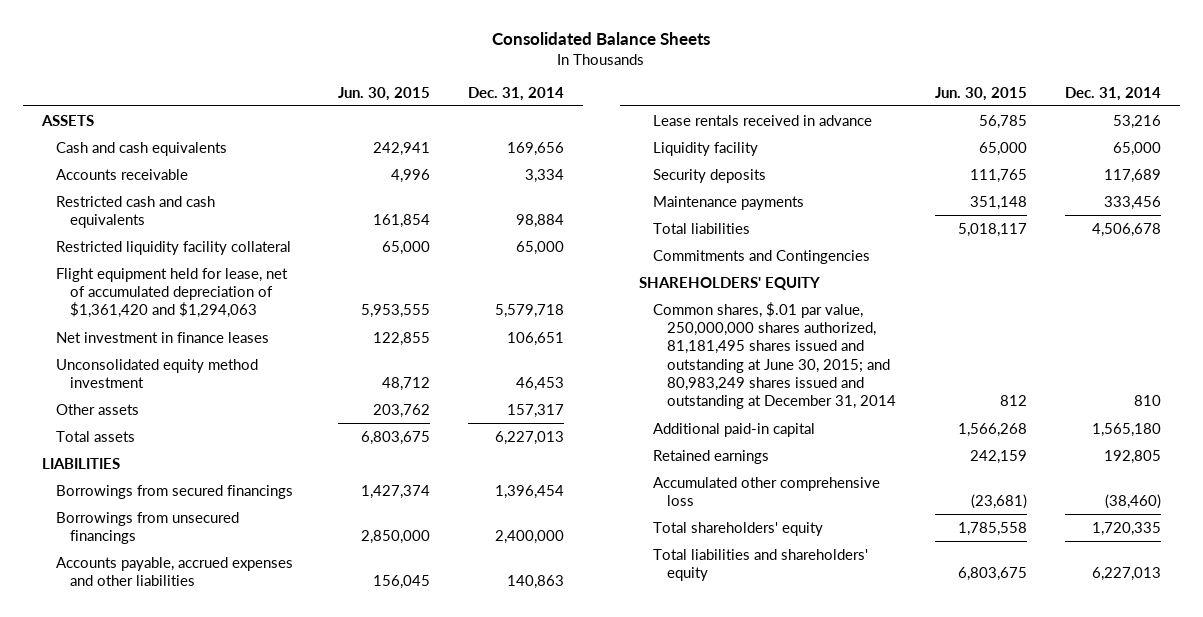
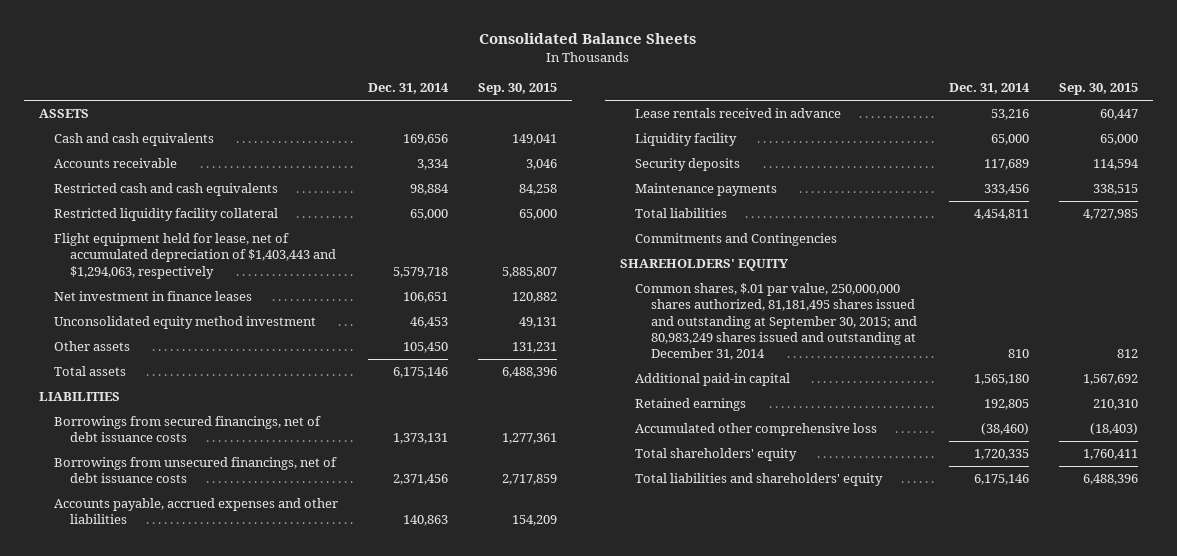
[337,86,430,101] Jun. 30, 2015 -> none
none -> [478,83,558,96] Sep. 30, 2015
[56,267,289,319] Flight equipment held for lease, net of accumulated depreciation of $1,361,420 and $1,294,063 -> [54,233,336,279] Flight equipment held for lease, net of accumulated depreciation of $1,403,443 and $1,294,063, respectively
[507,403,565,418] 157,317 -> [403,342,449,354] 105,450
[495,430,565,445] 6,227,013 -> [393,367,449,379] 6,175,146
[56,484,294,499] Borrowings from secured financings -> [54,416,322,443] Borrowings from secured financings, net of debt issuance costs
[495,484,565,499] 1,396,454 -> [393,433,449,445] 1,373,131
[56,511,240,544] Borrowings from unsecured financings -> [54,457,338,484] Borrowings from unsecured financings, net of debt issuance costs
[495,529,565,544] 2,400,000 -> [393,474,449,486] 2,371,456
[1092,222,1162,237] 4,506,678 -> [973,209,1029,221] 4,454,811
[652,301,897,410] Common shares, $.01 par value, 250,000,000 shares authorized, 81,181,495 shares issued and outstanding at June 30, 2015; and 80,983,249 shares issued and outstanding at December 31, 2014 -> [635,283,917,360] Common shares, $.01 par value, 250,000,000 shares authorized, 81,181,495 shares issued and outstanding at September 30, 2015; and 80,983,249 shares issued and outstanding at December 31, 2014
[1092,566,1162,581] 6,227,013 -> [973,474,1029,486] 6,175,146

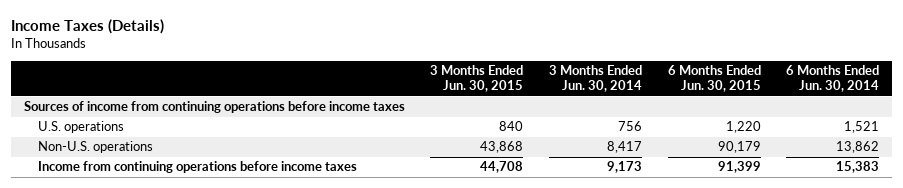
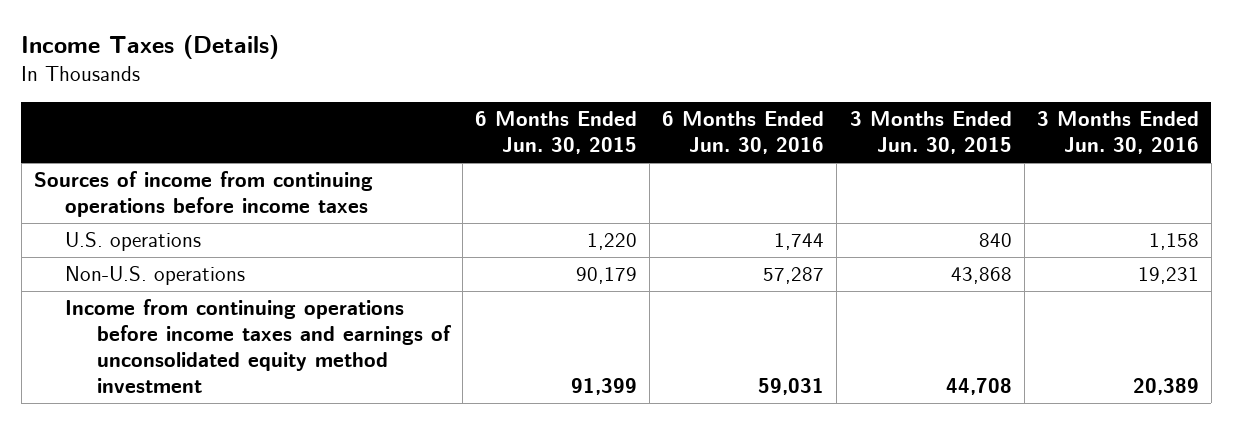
[548,65,642,93] 3 Months Ended Jun. 30, 2014 -> none
[786,65,880,93] 6 Months Ended Jun. 30, 2014 -> none
none -> [662,111,825,155] 6 Months Ended Jun. 30, 2016
none -> [1036,111,1199,155] 3 Months Ended Jun. 30, 2016
[37,161,357,174] Income from continuing operations before income taxes -> [65,299,451,393] Income from continuing operations before income taxes and earnings of unconsolidated equity method investment

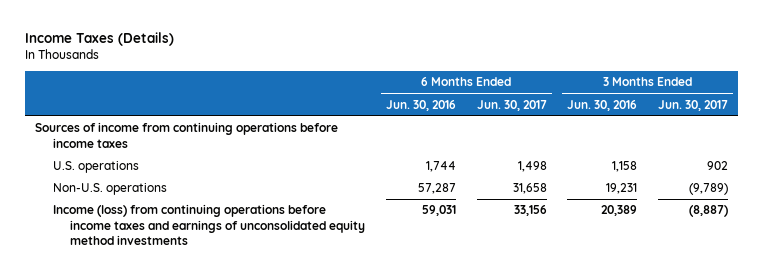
[475,111,638,155] 6 Months Ended Jun. 30, 2015 -> none
[849,111,1012,155] 3 Months Ended Jun. 30, 2015 -> none
none -> [476,99,547,111] Jun. 30, 2017
none -> [657,99,728,111] Jun. 30, 2017
[65,299,451,393] Income from continuing operations before income taxes and earnings of unconsolidated equity method investment -> [52,204,366,245] Income (loss) from continuing operations before income taxes and earnings of unconsolidated equity method investments

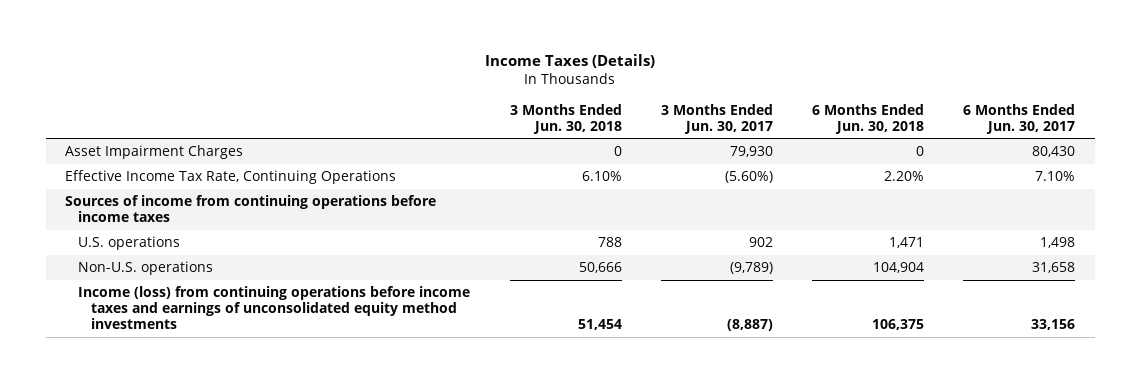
[386,99,457,111] Jun. 30, 2016 -> none
[567,99,638,111] Jun. 30, 2016 -> none
none -> [509,103,622,134] 3 Months Ended Jun. 30, 2018
none -> [811,103,924,134] 6 Months Ended Jun. 30, 2018
none -> [65,145,244,160] Asset Impairment Charges
none -> [65,170,397,185] Effective Income Tax Rate, Continuing Operations

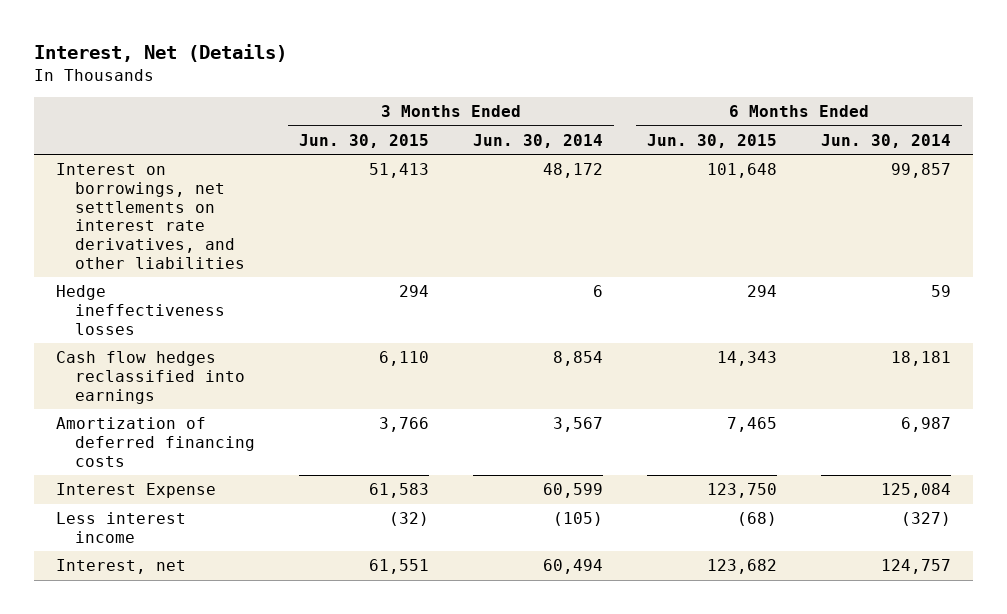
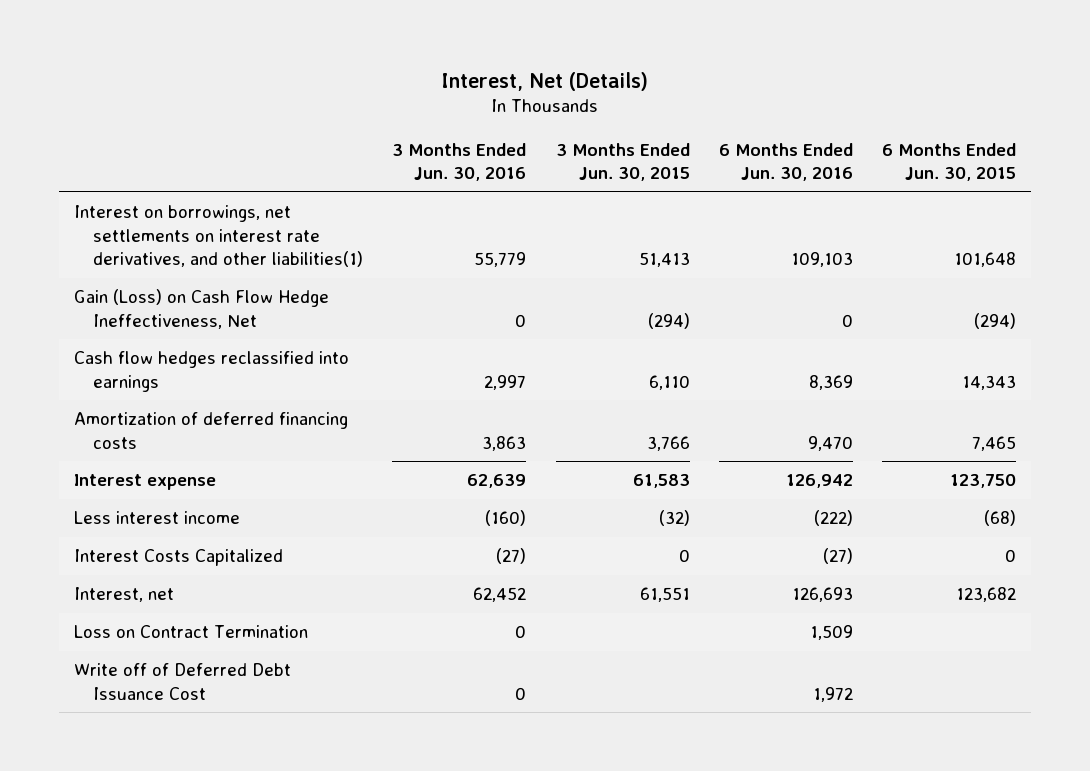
[472,133,603,148] Jun. 30, 2014 -> none
[820,133,951,148] Jun. 30, 2014 -> none
none -> [392,142,527,182] 3 Months Ended Jun. 30, 2016
none -> [718,142,853,182] 6 Months Ended Jun. 30, 2016
[56,163,246,269] Interest on borrowings, net settlements on interest rate derivatives, and other liabilities -> [73,204,364,268] Interest on borrowings, net settlements on interest rate derivatives, and other liabilities(1)
[56,285,226,335] Hedge ineffectiveness losses -> [73,288,329,329] Gain (Loss) on Cash Flow Hedge Ineffectiveness, Net
[398,285,429,298] 294 -> [647,312,690,329] (294)
[746,285,777,298] 294 -> [973,312,1016,329] (294)
[56,483,217,499] Interest Expense -> [73,473,216,490] Interest expense
none -> [73,548,283,566] Interest Costs Capitalized
none -> [73,624,308,638] Loss on Contract Termination
none -> [73,662,291,700] Write off of Deferred Debt Issuance Cost

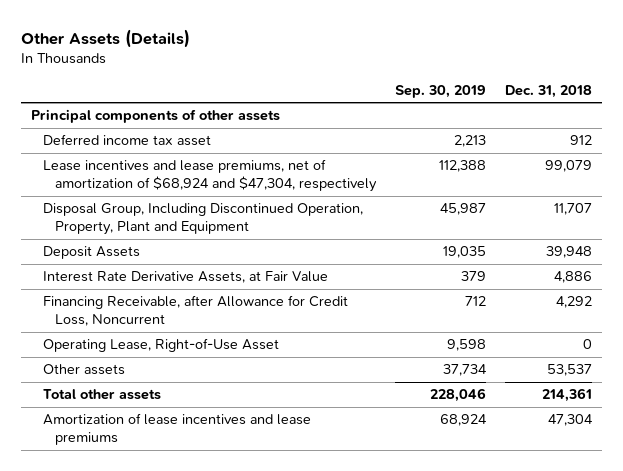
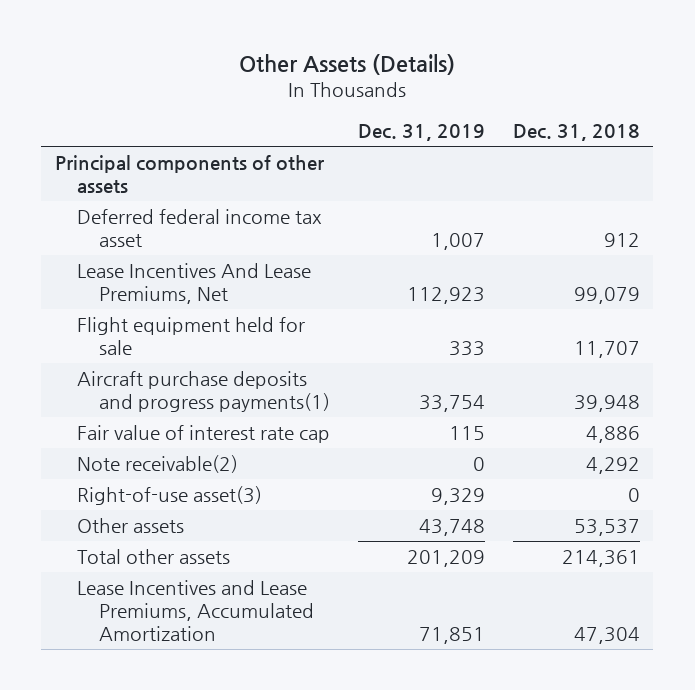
[395,84,487,98] Sep. 30, 2019 -> none
none -> [358,124,486,142] Dec. 31, 2019
[42,134,211,147] Deferred income tax asset -> [77,209,323,248] Deferred federal income tax asset
[42,159,378,193] Lease incentives and lease premiums, net of amortization of $68,924 and $47,304, respectively -> [77,263,312,305] Lease Incentives And Lease Premiums, Net
[42,203,363,236] Disposal Group, Including Discontinued Operation, Property, Plant and Equipment -> [77,317,306,356] Flight equipment held for sale
[42,246,140,260] Deposit Assets -> [77,371,331,413] Aircraft purchase deposits and progress payments(1)
[42,271,328,284] Interest Rate Derivative Assets, at Fair Value -> [77,425,331,444] Fair value of interest rate cap
[42,295,348,327] Financing Receivable, after Allowance for Credit Loss, Noncurrent -> [77,455,239,474] Note receivable(2)
[42,338,279,353] Operating Lease, Right-of-Use Asset -> [77,486,263,506] Right-of-use asset(3)
[42,413,311,446] Amortization of lease incentives and lease premiums -> [77,580,315,641] Lease Incentives and Lease Premiums, Accumulated Amortization

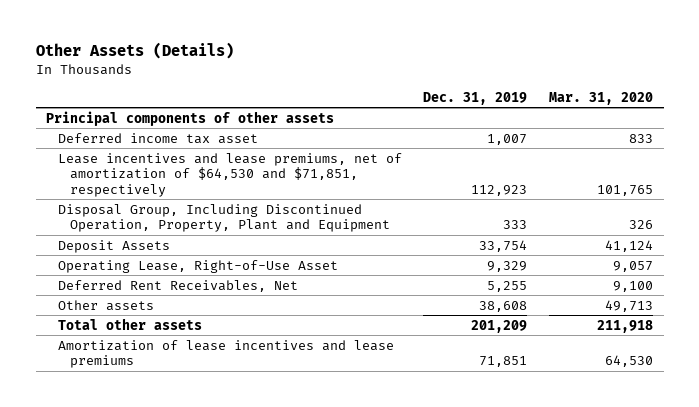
[512,124,640,142] Dec. 31, 2018 -> none
none -> [548,91,653,105] Mar. 31, 2020
[77,425,331,444] Fair value of interest rate cap -> none
[77,455,239,474] Note receivable(2) -> none
[77,209,323,248] Deferred federal income tax asset -> [57,132,258,144] Deferred income tax asset
[77,263,312,305] Lease Incentives And Lease Premiums, Net -> [57,152,402,197] Lease incentives and lease premiums, net of amortization of $64,530 and $71,851, respectively
[77,317,306,356] Flight equipment held for sale -> [57,203,390,233] Disposal Group, Including Discontinued Operation, Property, Plant and Equipment
[77,371,331,413] Aircraft purchase deposits and progress payments(1) -> [57,239,170,253] Deposit Assets
[77,486,263,506] Right-of-use asset(3) -> [57,259,338,273] Operating Lease, Right-of-Use Asset
none -> [57,279,298,292] Deferred Rent Receivables, Net
[419,519,486,537] 43,748 -> [479,300,528,312] 38,608
[77,580,315,641] Lease Incentives and Lease Premiums, Accumulated Amortization -> [57,339,394,369] Amortization of lease incentives and lease premiums

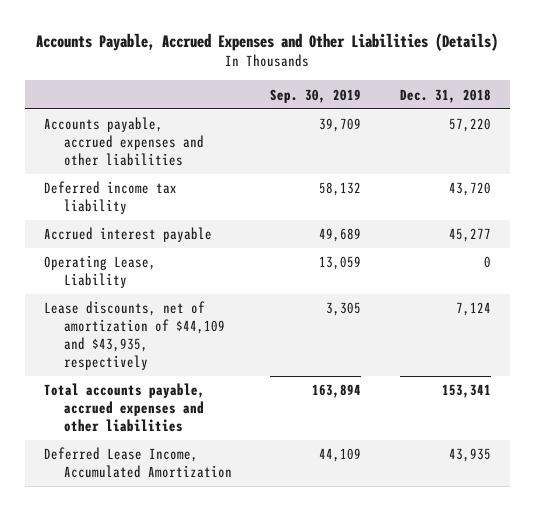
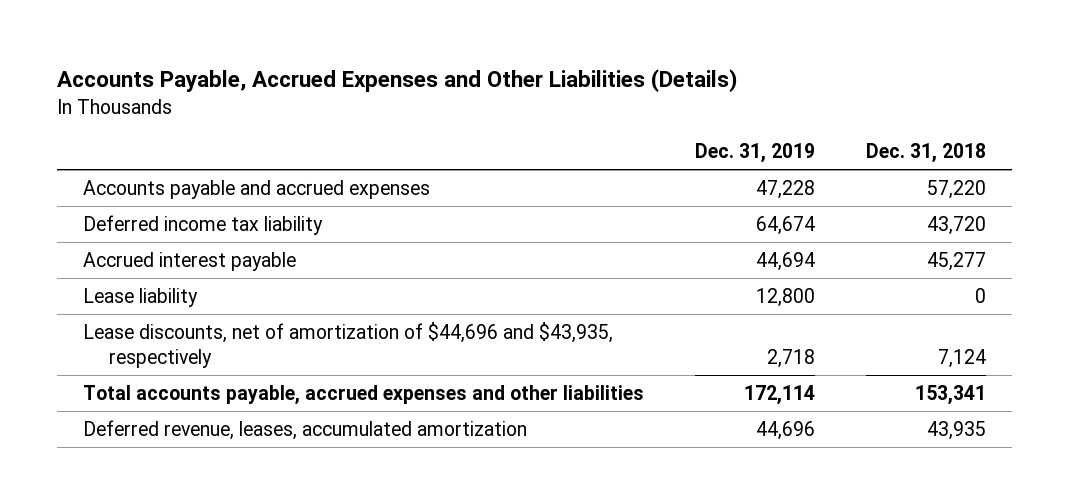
[270,88,362,103] Sep. 30, 2019 -> none
none -> [695,142,816,163] Dec. 31, 2019
[44,117,204,166] Accounts payable, accrued expenses and other liabilities -> [82,179,430,199] Accounts payable and accrued expenses
[44,255,157,288] Operating Lease, Liability -> [82,287,198,307] Lease liability
[44,301,225,370] Lease discounts, net of amortization of $44,109 and $43,935, respectively -> [82,321,613,368] Lease discounts, net of amortization of $44,696 and $43,935, respectively
[44,447,232,478] Deferred Lease Income, Accumulated Amortization -> [82,419,527,440] Deferred revenue, leases, accumulated amortization

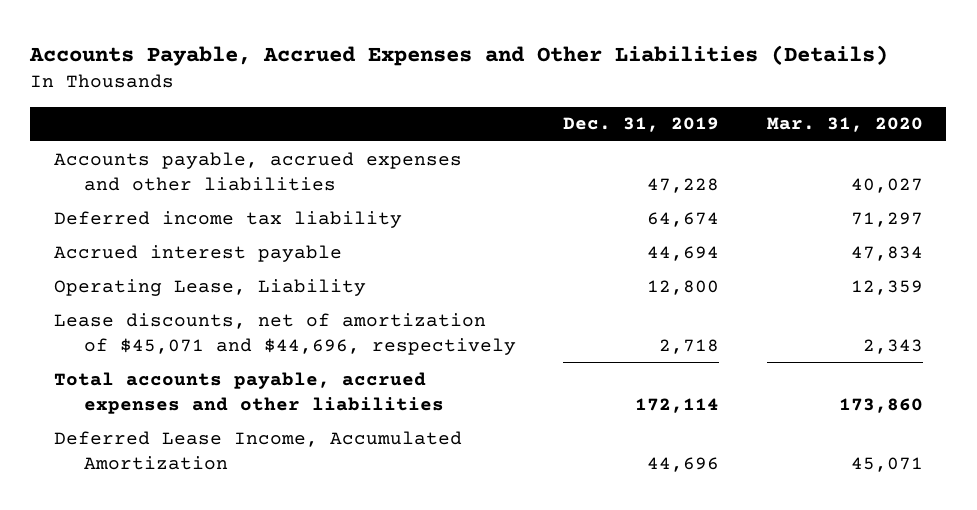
[866,142,987,163] Dec. 31, 2018 -> none
none -> [766,117,923,133] Mar. 31, 2020
[82,179,430,199] Accounts payable and accrued expenses -> [53,151,462,192] Accounts payable, accrued expenses and other liabilities
[82,287,198,307] Lease liability -> [53,278,366,296] Operating Lease, Liability
[82,321,613,368] Lease discounts, net of amortization of $44,696 and $43,935, respectively -> [53,312,516,356] Lease discounts, net of amortization of $45,071 and $44,696, respectively
[82,419,527,440] Deferred revenue, leases, accumulated amortization -> [53,430,462,471] Deferred Lease Income, Accumulated Amortization

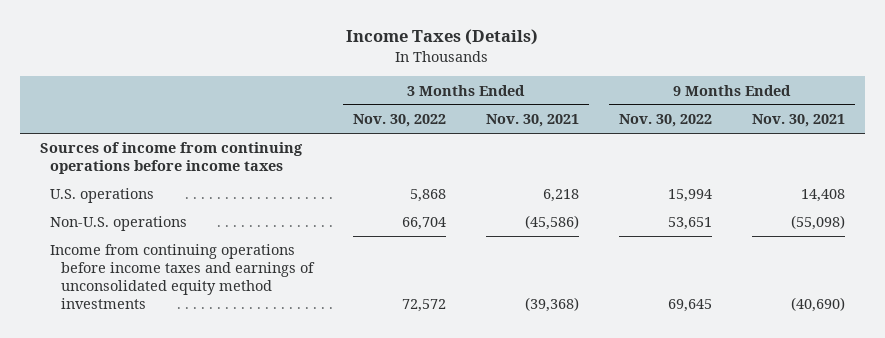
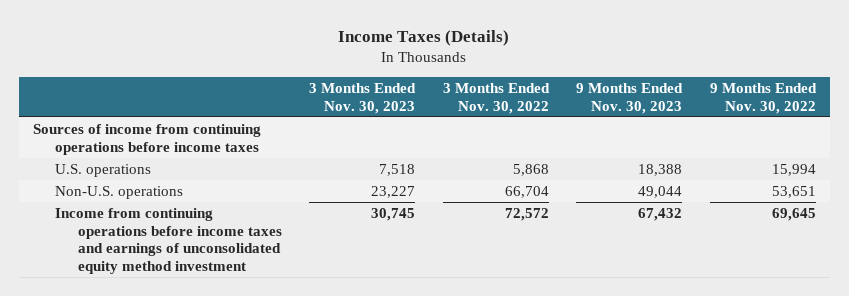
[485,114,579,128] Nov. 30, 2021 -> none
[751,114,845,128] Nov. 30, 2021 -> none
none -> [309,83,417,114] 3 Months Ended Nov. 30, 2023
none -> [576,83,684,114] 9 Months Ended Nov. 30, 2023
[50,244,316,309] Income from continuing operations before income taxes and earnings of unconsolidated equity method investments -> [55,208,282,274] Income from continuing operations before income taxes and earnings of unconsolidated equity method investment

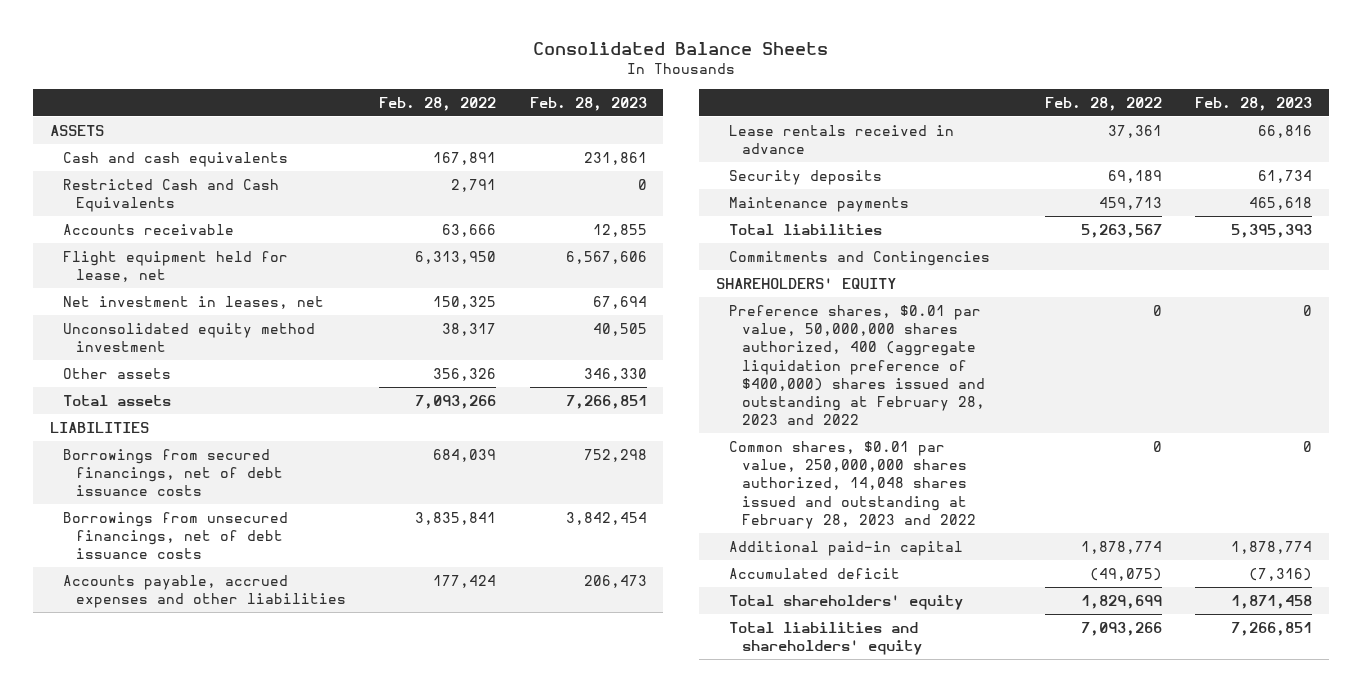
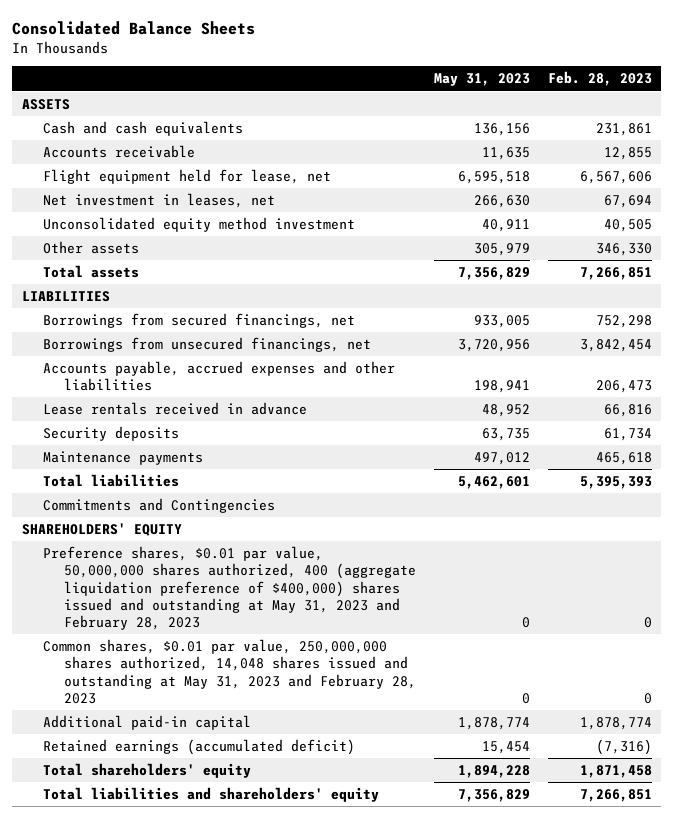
[379,96,497,111] Feb. 28, 2022 -> none
none -> [433,73,530,87] May 31, 2023
[62,178,279,213] Restricted Cash and Cash Equivalents -> none
[62,448,284,497] Borrowings from secured financings, net of debt issuance costs -> [42,312,355,328] Borrowings from secured financings, net
[62,511,288,560] Borrowings from unsecured financings, net of debt issuance costs -> [42,336,371,352] Borrowings from unsecured financings, net
[728,304,985,426] Preference shares, $0.01 par value, 50,000,000 shares authorized, 400 (aggregate liquidation preference of $400,000) shares issued and outstanding at February 28, 2023 and 2022 -> [42,545,416,631] Preference shares, $0.01 par value, 50,000,000 shares authorized, 400 (aggregate liquidation preference of $400,000) shares issued and outstanding at May 31, 2023 and February 28, 2023
[728,440,976,529] Common shares, $0.01 par value, 250,000,000 shares authorized, 14,048 shares issued and outstanding at February 28, 2023 and 2022 -> [42,638,416,704] Common shares, $0.01 par value, 250,000,000 shares authorized, 14,048 shares issued and outstanding at May 31, 2023 and February 28, 2023
[728,567,900,579] Accumulated deficit -> [42,738,355,755] Retained earnings (accumulated deficit)

